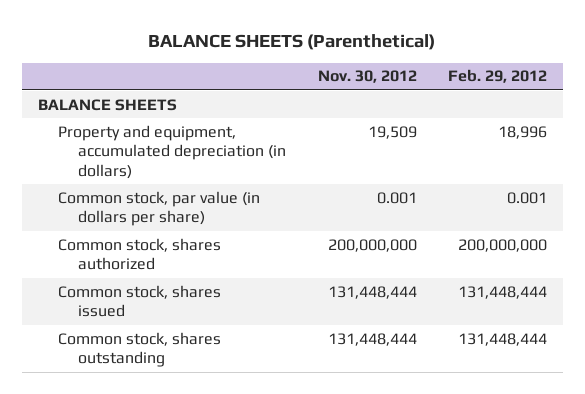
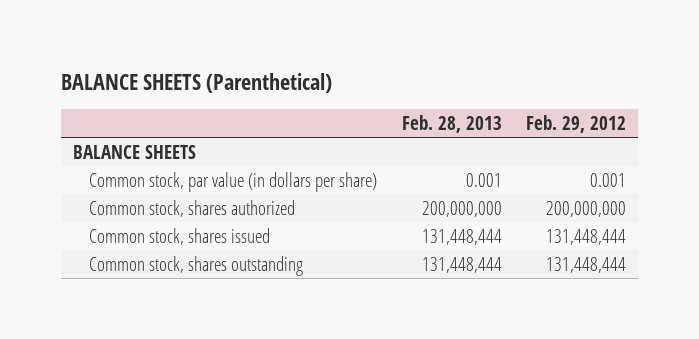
[317,70,417,84] Nov. 30, 2012 -> none
none -> [401,114,502,133] Feb. 28, 2013
[57,124,287,179] Property and equipment, accumulated depreciation (in dollars) -> none

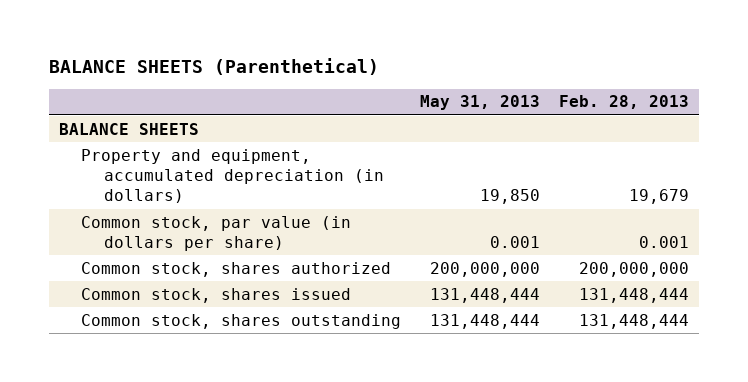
[526,114,627,133] Feb. 29, 2012 -> none
none -> [420,95,541,111] May 31, 2013
none -> [81,148,385,204] Property and equipment, accumulated depreciation (in dollars)

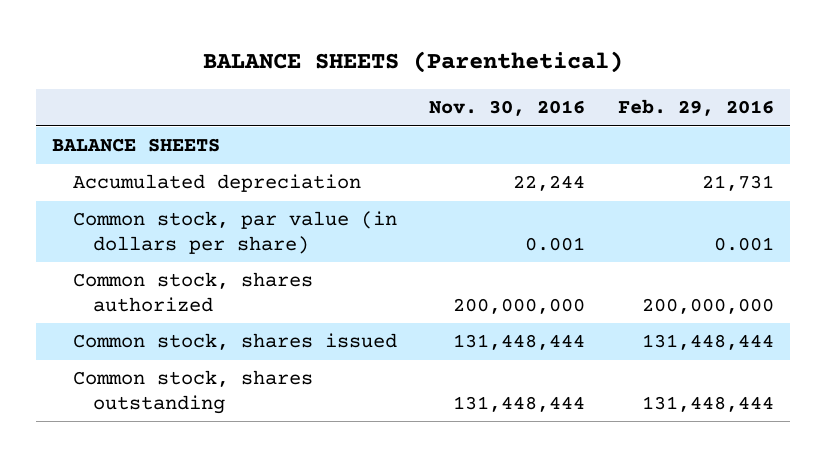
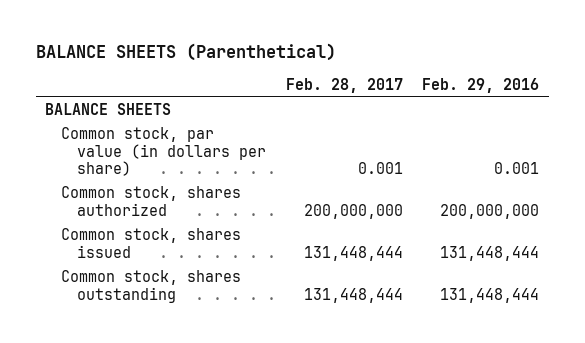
[429,100,586,117] Nov. 30, 2016 -> none
none -> [285,77,403,93] Feb. 28, 2017
[72,174,361,193] Accumulated depreciation -> none

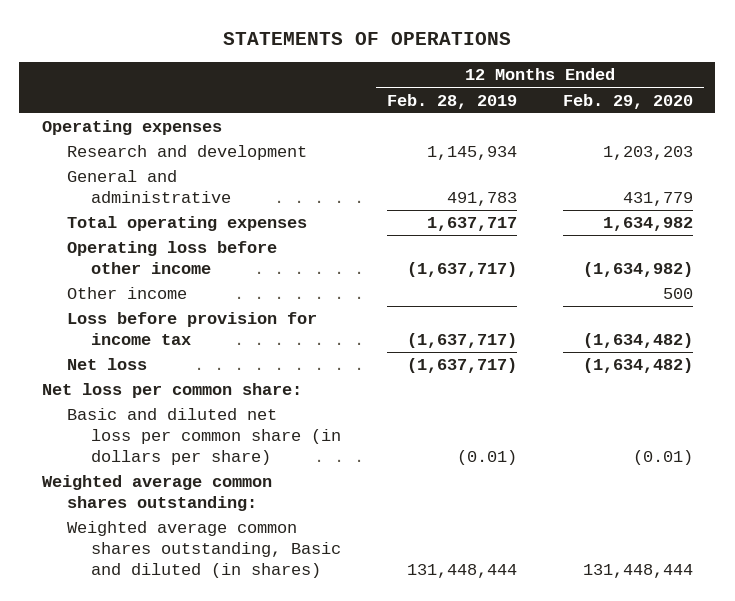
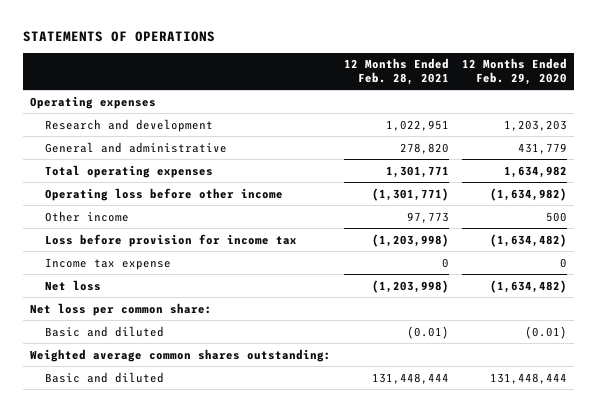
[386,93,517,109] Feb. 28, 2019 -> none
none -> [343,58,449,86] 12 Months Ended Feb. 28, 2021
none -> [44,257,171,270] Income tax expense
[66,408,342,466] Basic and diluted net loss per common share (in dollars per share) -> [44,325,164,337] Basic and diluted
[66,521,342,579] Weighted average common shares outstanding, Basic and diluted (in shares) -> [44,371,164,383] Basic and diluted

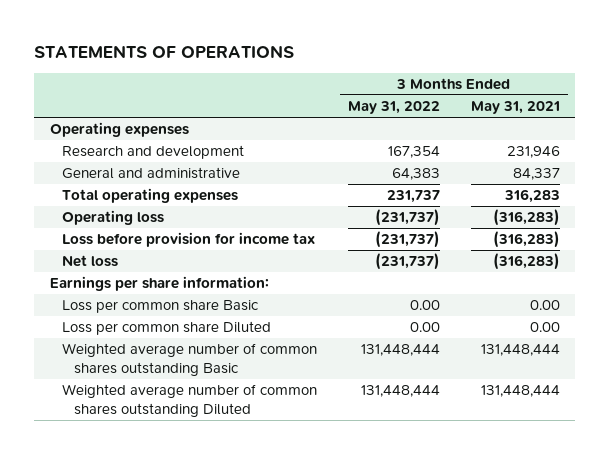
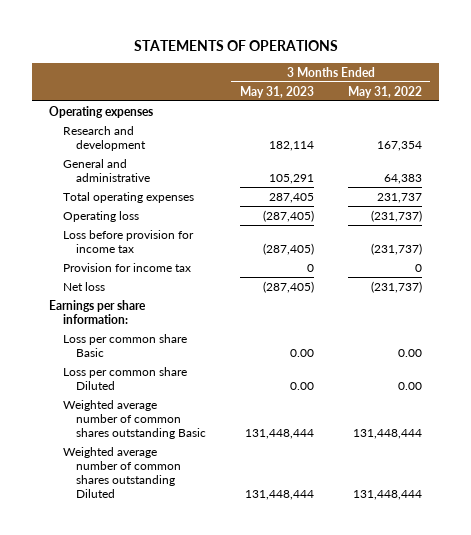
[470,101,560,115] May 31, 2021 -> none
none -> [239,85,314,98] May 31, 2023
none -> [62,262,191,272] Provision for income tax

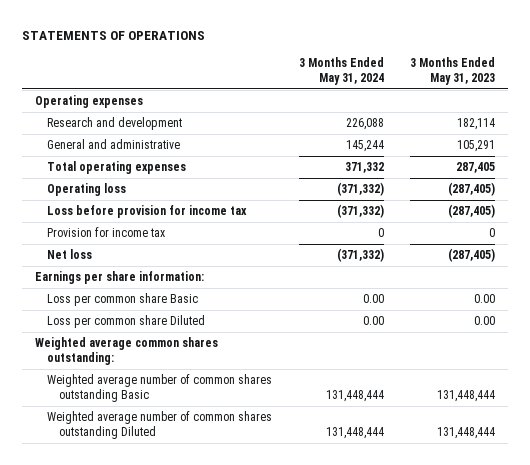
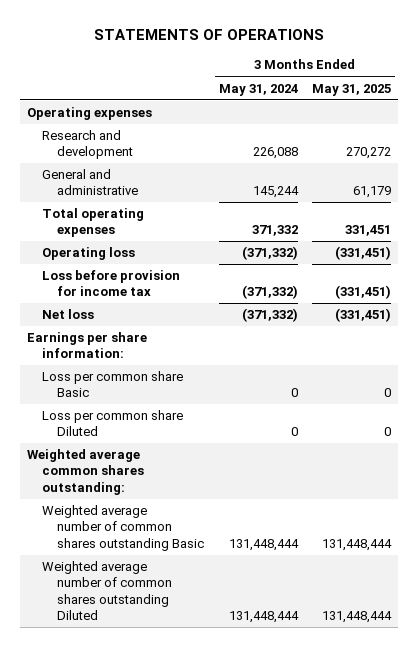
[410,57,496,86] 3 Months Ended May 31, 2023 -> none
none -> [312,83,392,96] May 31, 2025
[47,227,166,238] Provision for income tax -> none
[362,294,384,304] 0.00 -> [290,388,298,398] 0
[362,316,384,326] 0.00 -> [290,427,298,437] 0

